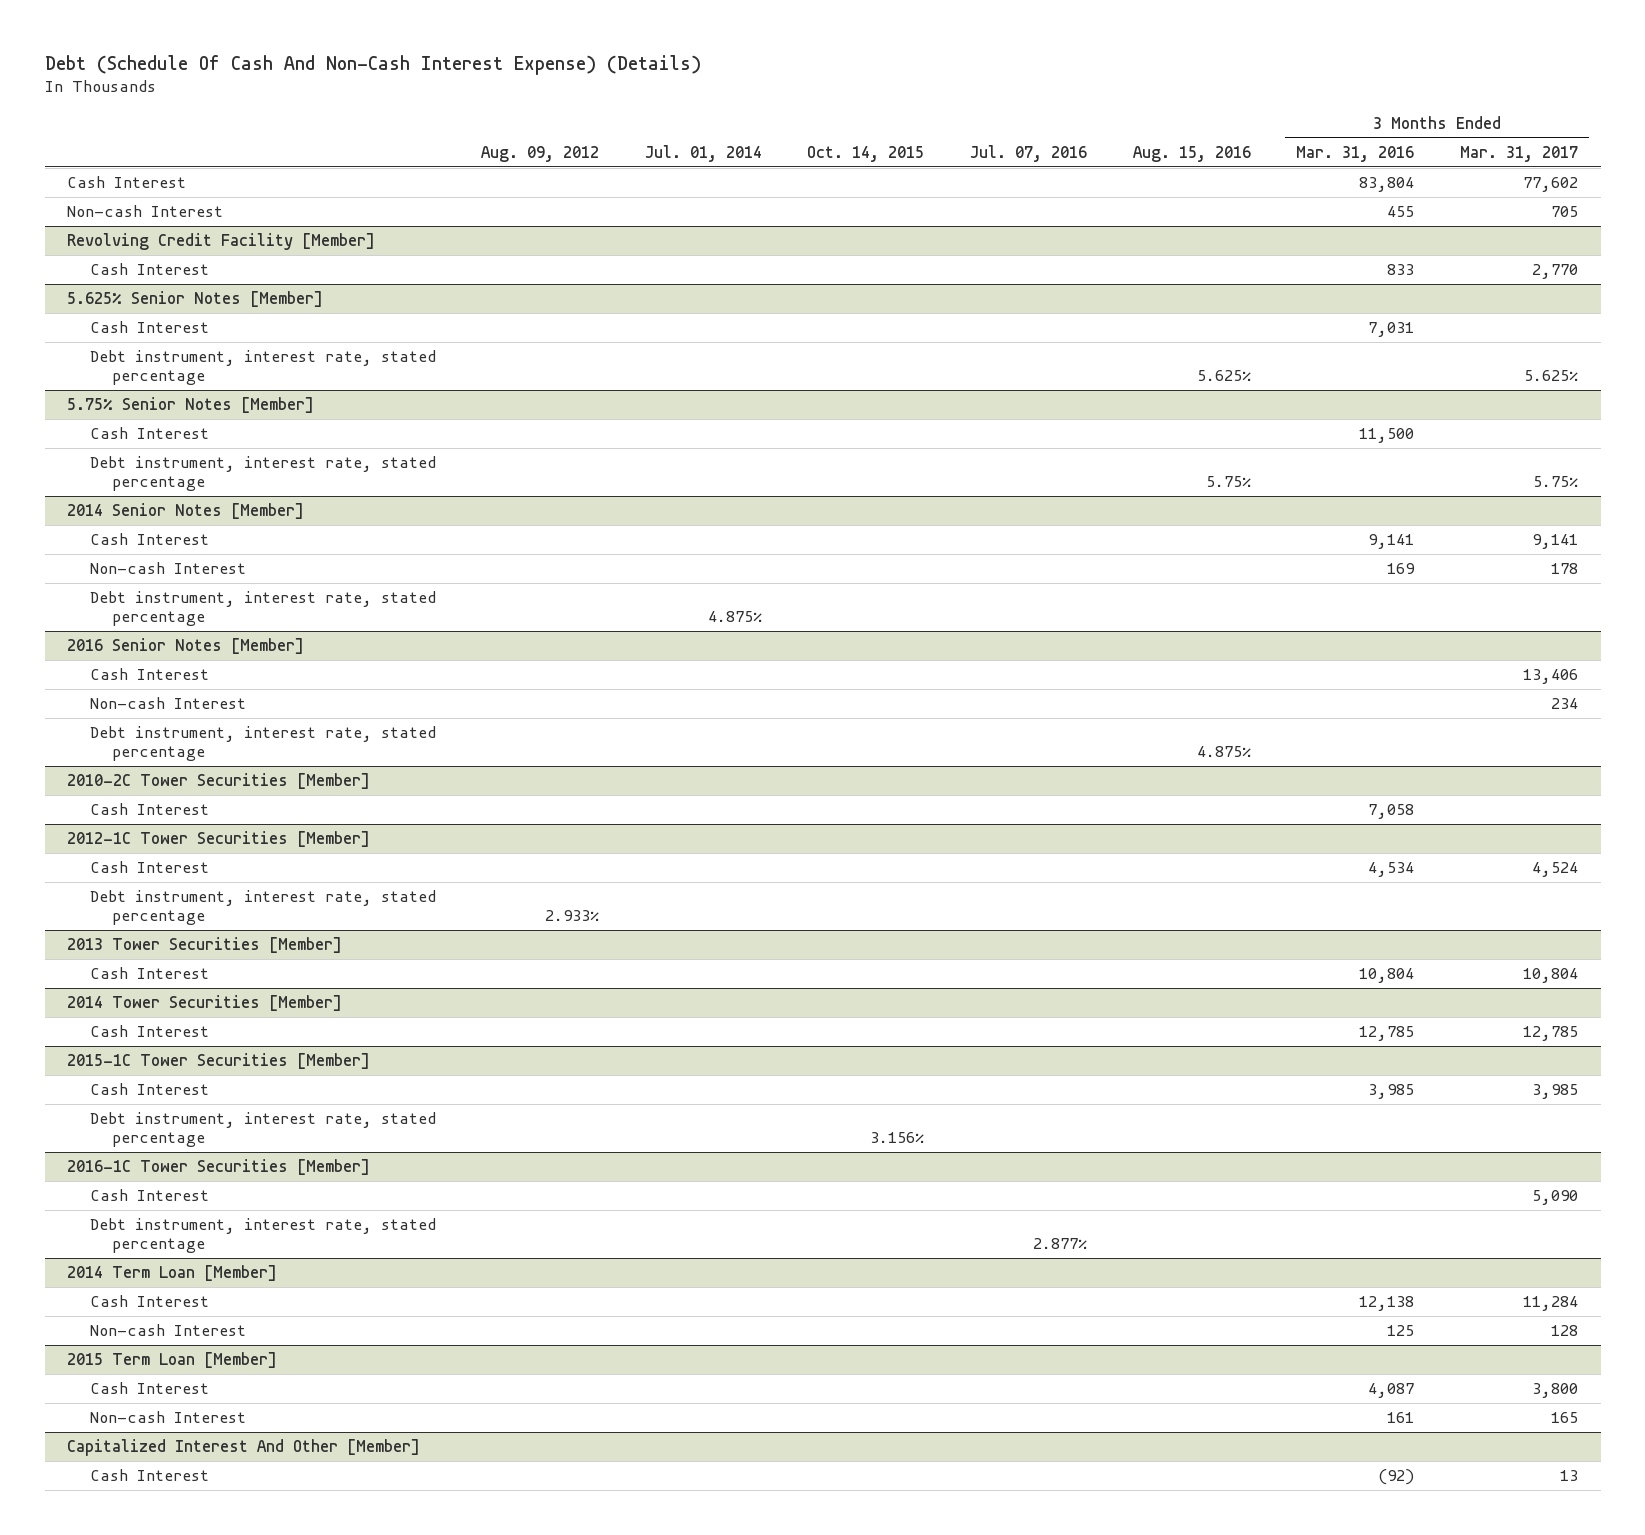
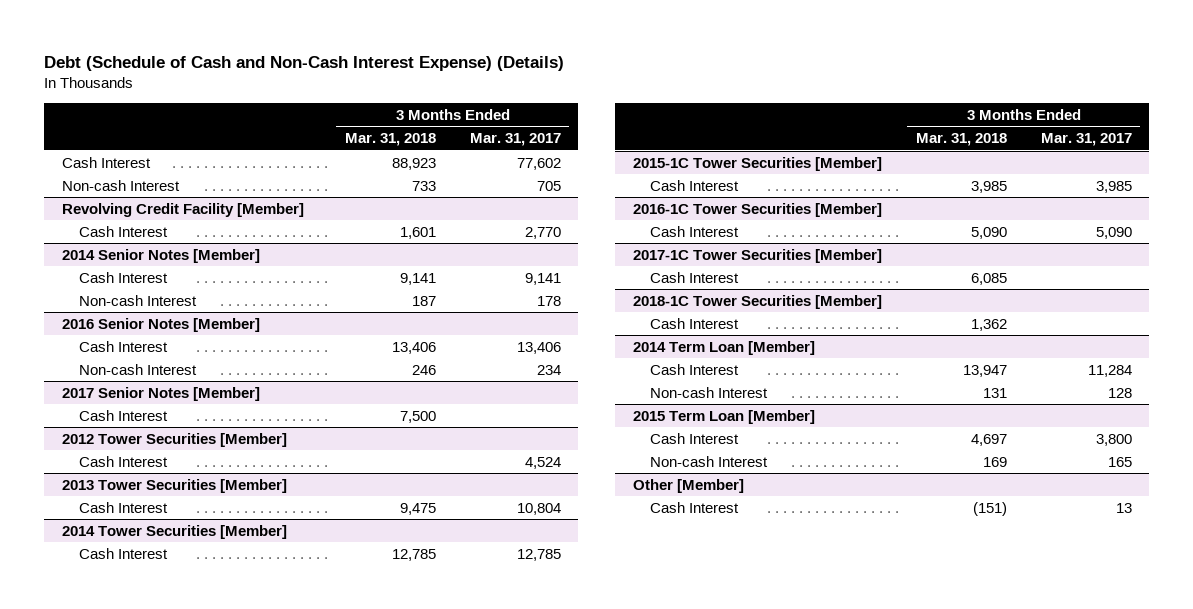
[44,55,701,76] Debt (Schedule Of Cash And Non-Cash Interest Expense) (Details) -> [44,55,565,71] Debt (Schedule of Cash and Non-Cash Interest Expense) (Details)
[481,145,600,162] Aug. 09, 2012 -> none
[644,144,762,162] Jul. 01, 2014 -> none
[807,145,925,162] Oct. 14, 2015 -> none
[969,144,1087,162] Jul. 07, 2016 -> none
[1132,145,1251,162] Aug. 15, 2016 -> none
[1296,145,1415,162] Mar. 31, 2016 -> none
none -> [344,133,436,147] Mar. 31, 2018
[67,291,324,308] 5.625% Senior Notes [Member] -> none
[89,321,209,334] Cash Interest -> none
[89,350,436,386] Debt instrument, interest rate, stated percentage -> none
[67,397,315,414] 5.75% Senior Notes [Member] -> none
[89,427,209,440] Cash Interest -> none
[89,456,436,492] Debt instrument, interest rate, stated percentage -> none
[89,591,436,627] Debt instrument, interest rate, stated percentage -> none
[89,726,436,762] Debt instrument, interest rate, stated percentage -> none
[67,773,371,790] 2010-2C Tower Securities [Member] -> none
none -> [61,386,260,401] 2017 Senior Notes [Member]
[67,831,371,848] 2012-1C Tower Securities [Member] -> [61,432,287,447] 2012 Tower Securities [Member]
[89,890,436,926] Debt instrument, interest rate, stated percentage -> none
[89,1112,436,1148] Debt instrument, interest rate, stated percentage -> none
[89,1218,436,1254] Debt instrument, interest rate, stated percentage -> none
none -> [632,248,882,263] 2017-1C Tower Securities [Member]
none -> [650,271,740,283] Cash Interest
none -> [632,294,882,309] 2018-1C Tower Securities [Member]
none -> [650,317,740,329] Cash Interest
[67,1439,421,1457] Capitalized Interest And Other [Member] -> none
none -> [632,478,744,493] Other [Member]

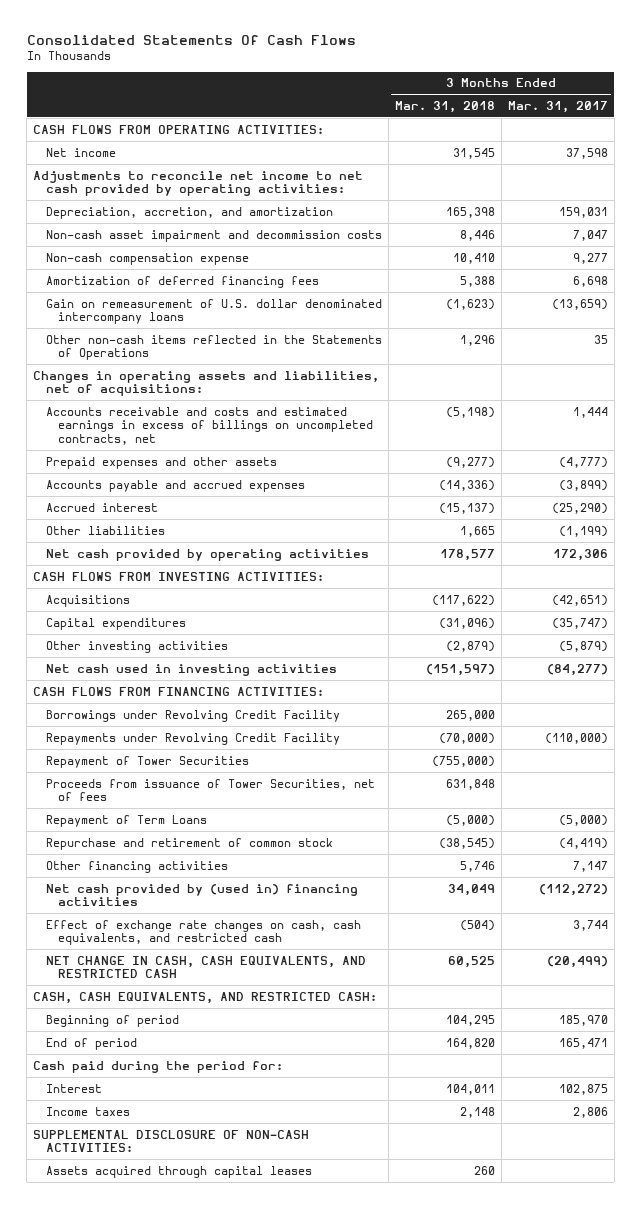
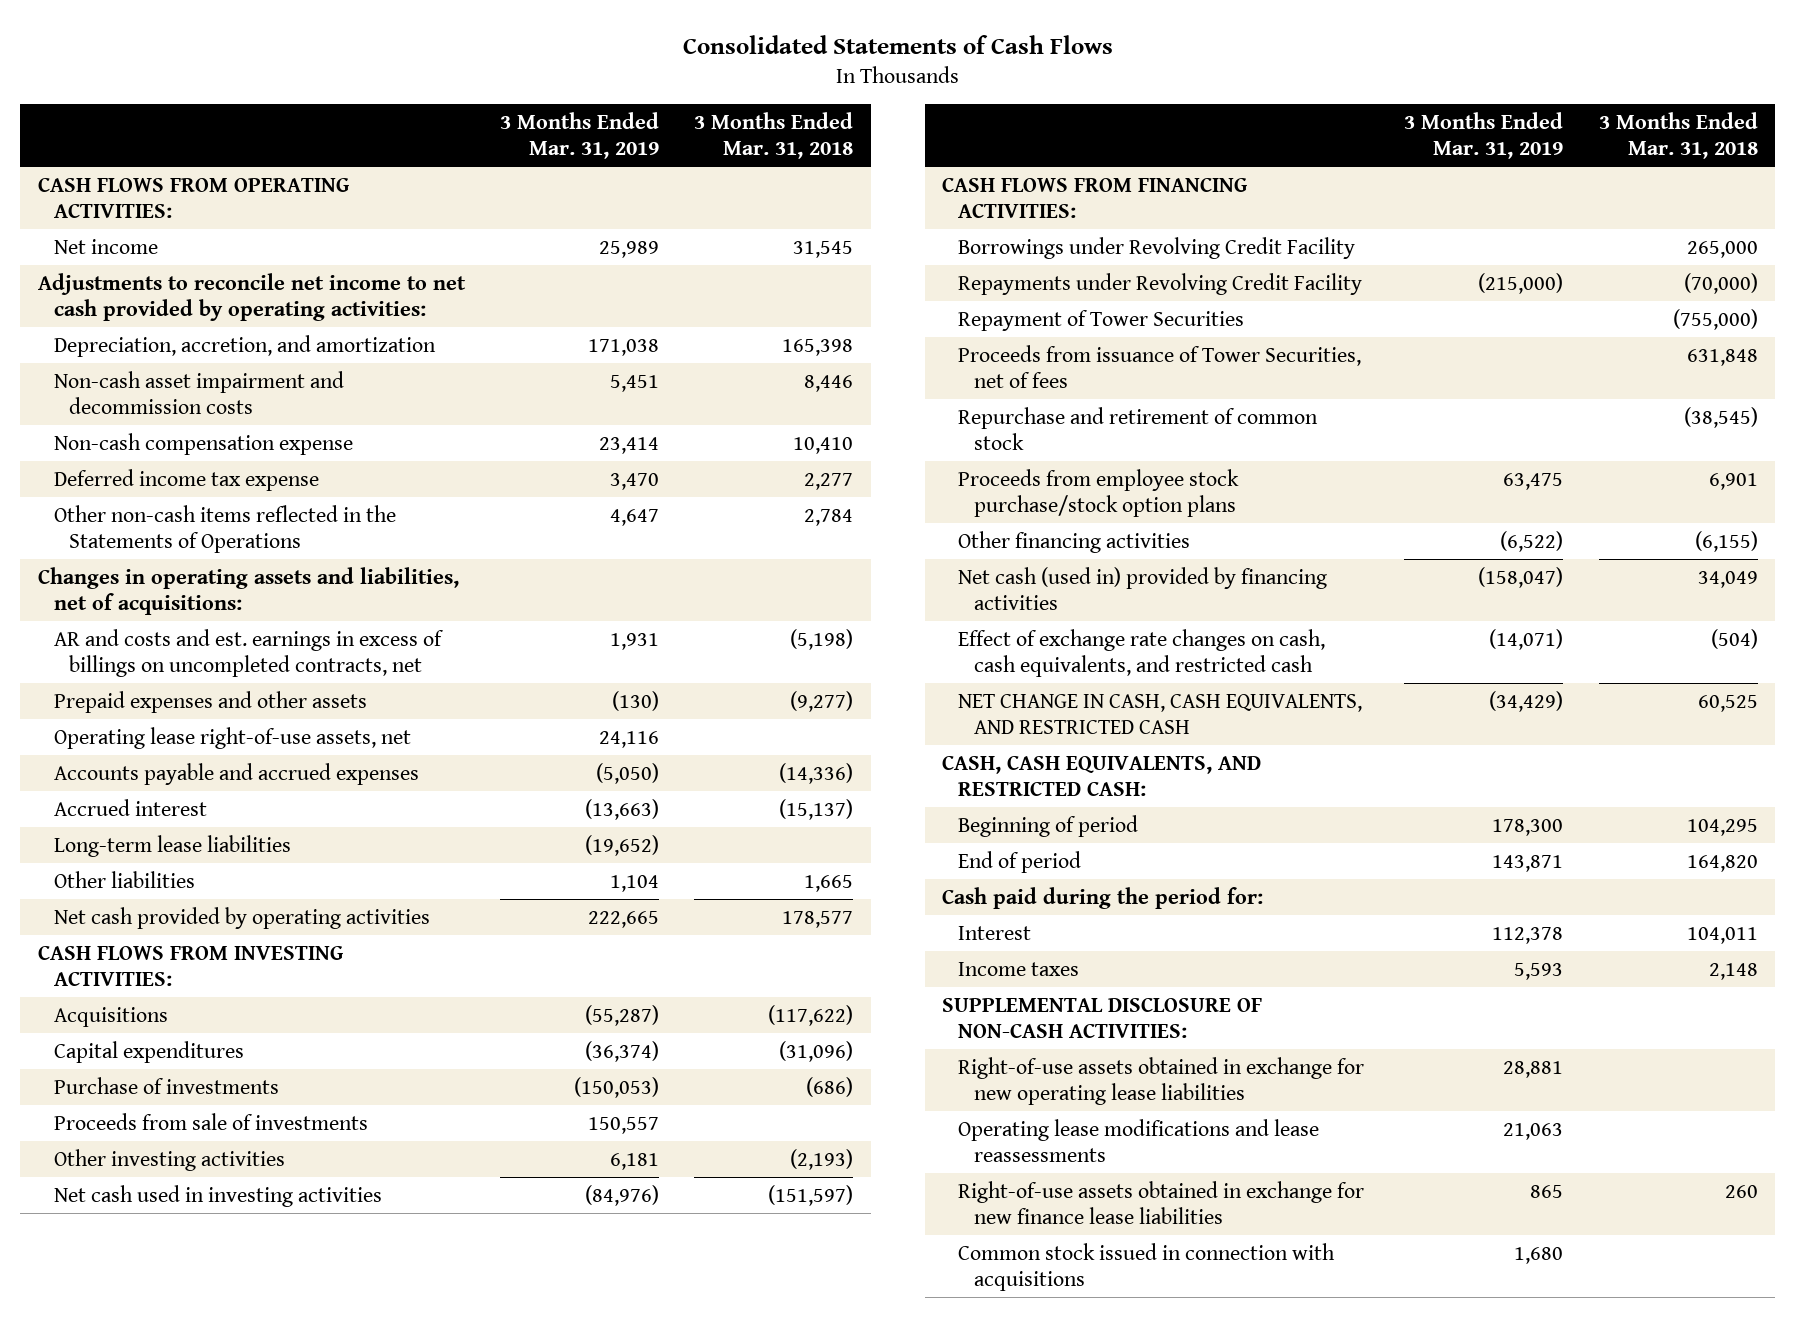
[26,34,356,45] Consolidated Statements Of Cash Flows -> [682,34,1113,54] Consolidated Statements of Cash Flows
[507,100,608,113] Mar. 31, 2017 -> none
none -> [500,111,660,160] 3 Months Ended Mar. 31, 2019
[45,275,319,288] Amortization of deferred financing fees -> none
[45,298,382,325] Gain on remeasurement of U.S. dollar denominated intercompany loans -> none
none -> [53,468,319,491] Deferred income tax expense
[459,334,495,346] 1,296 -> [804,508,854,526] 2,784
[45,406,373,445] Accounts receivable and costs and estimated earnings in excess of billings on uncompleted contracts, net -> [53,628,444,677] AR and costs and est. earnings in excess of billings on uncompleted contracts, net
none -> [53,726,411,749] Operating lease right-of-use assets, net
none -> [53,834,291,857] Long-term lease liabilities
none -> [53,1076,279,1094] Purchase of investments
none -> [53,1112,368,1130] Proceeds from sale of investments
[445,640,495,652] (2,879) -> [790,1148,854,1170] (2,193)
[45,814,207,827] Repayment of Term Loans -> none
none -> [957,468,1239,517] Proceeds from employee stock purchase/stock option plans
[459,860,495,872] 5,746 -> [1694,530,1758,552] (6,155)
[45,883,358,907] Net cash provided by (used in) financing activities -> [957,566,1327,610] Net cash (used in) provided by financing activities
[45,1165,312,1178] Assets acquired through capital leases -> none
none -> [957,1056,1364,1105] Right-of-use assets obtained in exchange for new operating lease liabilities
none -> [957,1118,1319,1162] Operating lease modifications and lease reassessments
none -> [957,1180,1364,1224] Right-of-use assets obtained in exchange for new finance lease liabilities
none -> [957,1242,1335,1291] Common stock issued in connection with acquisitions

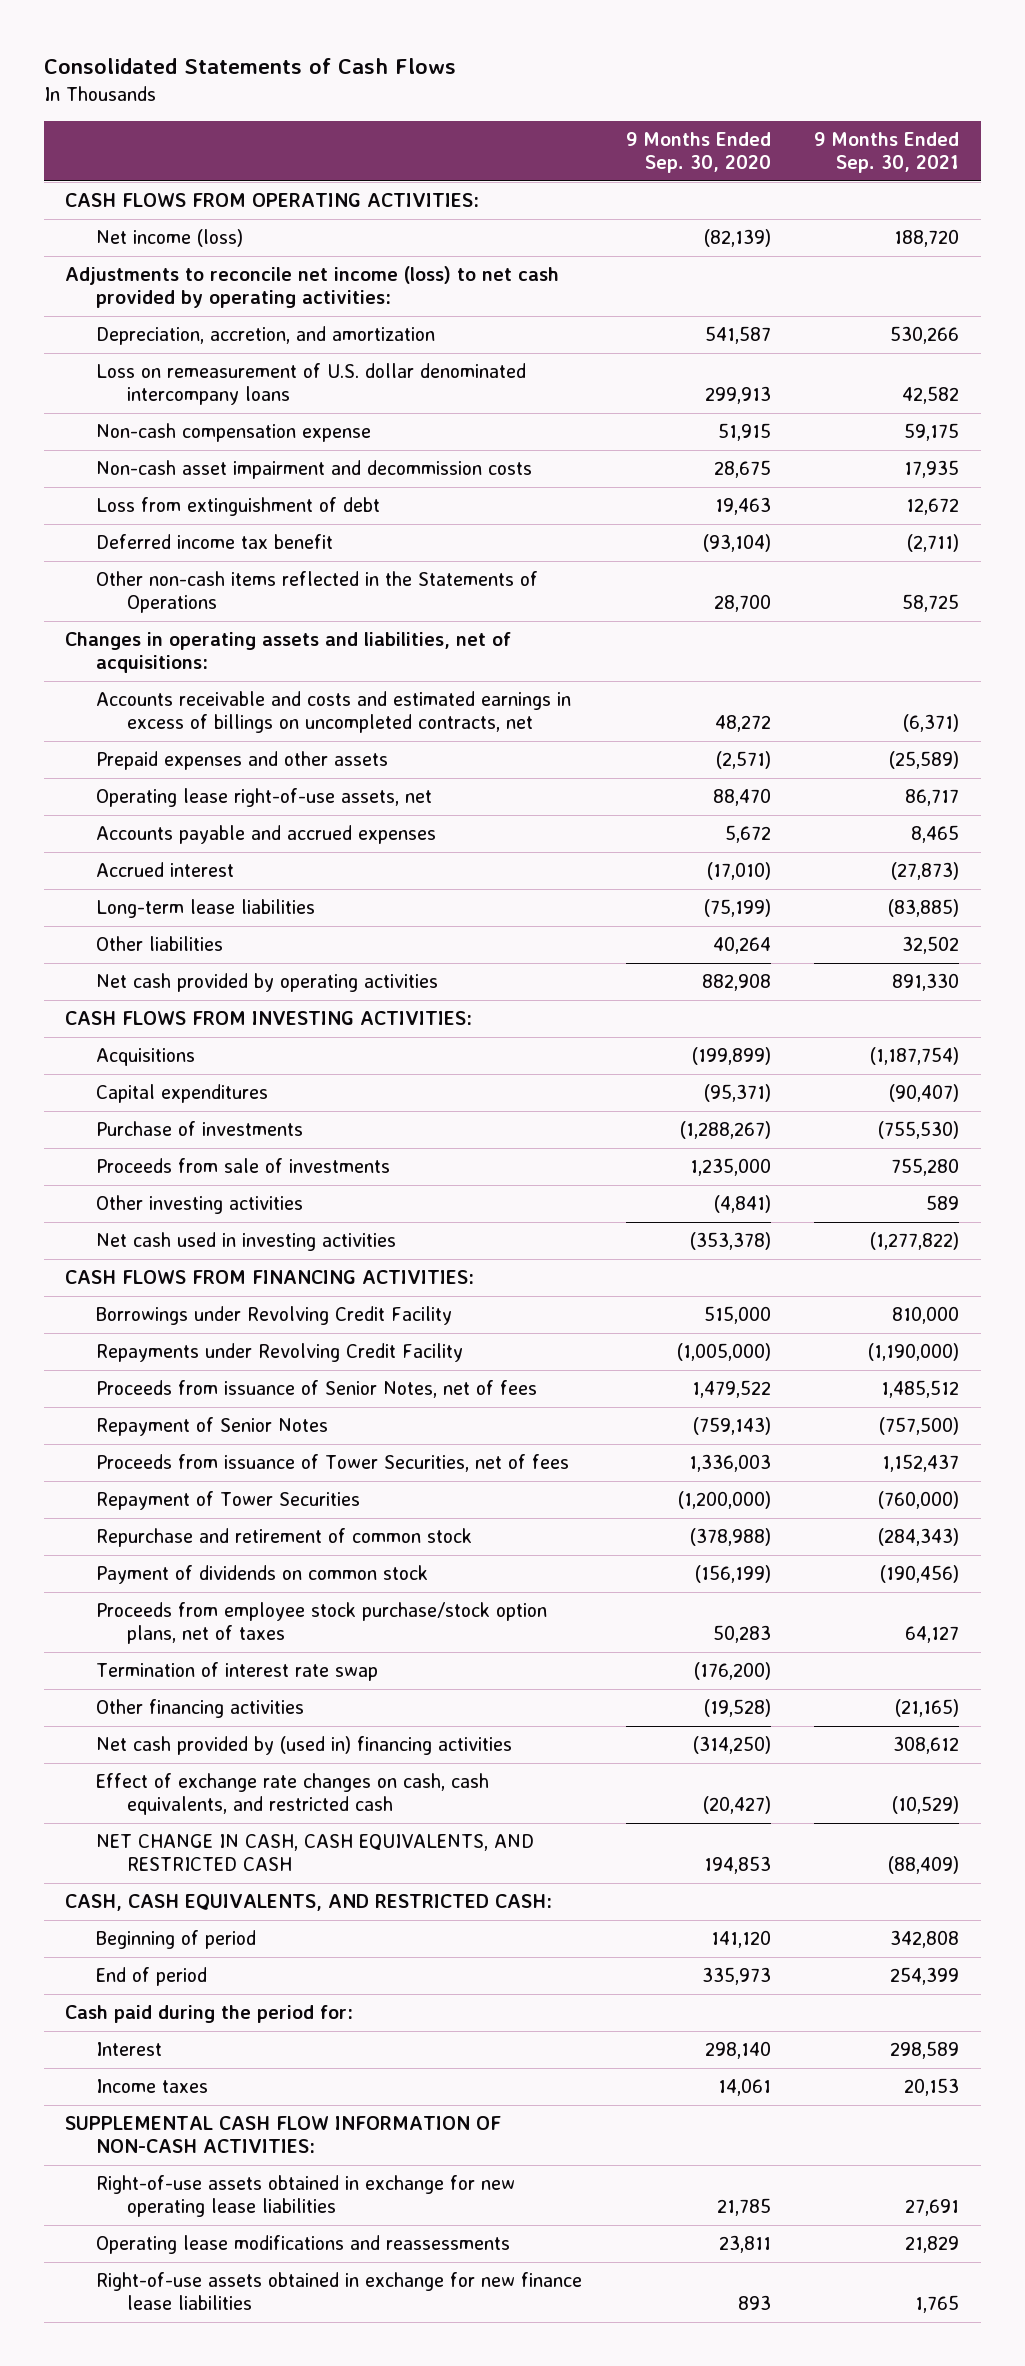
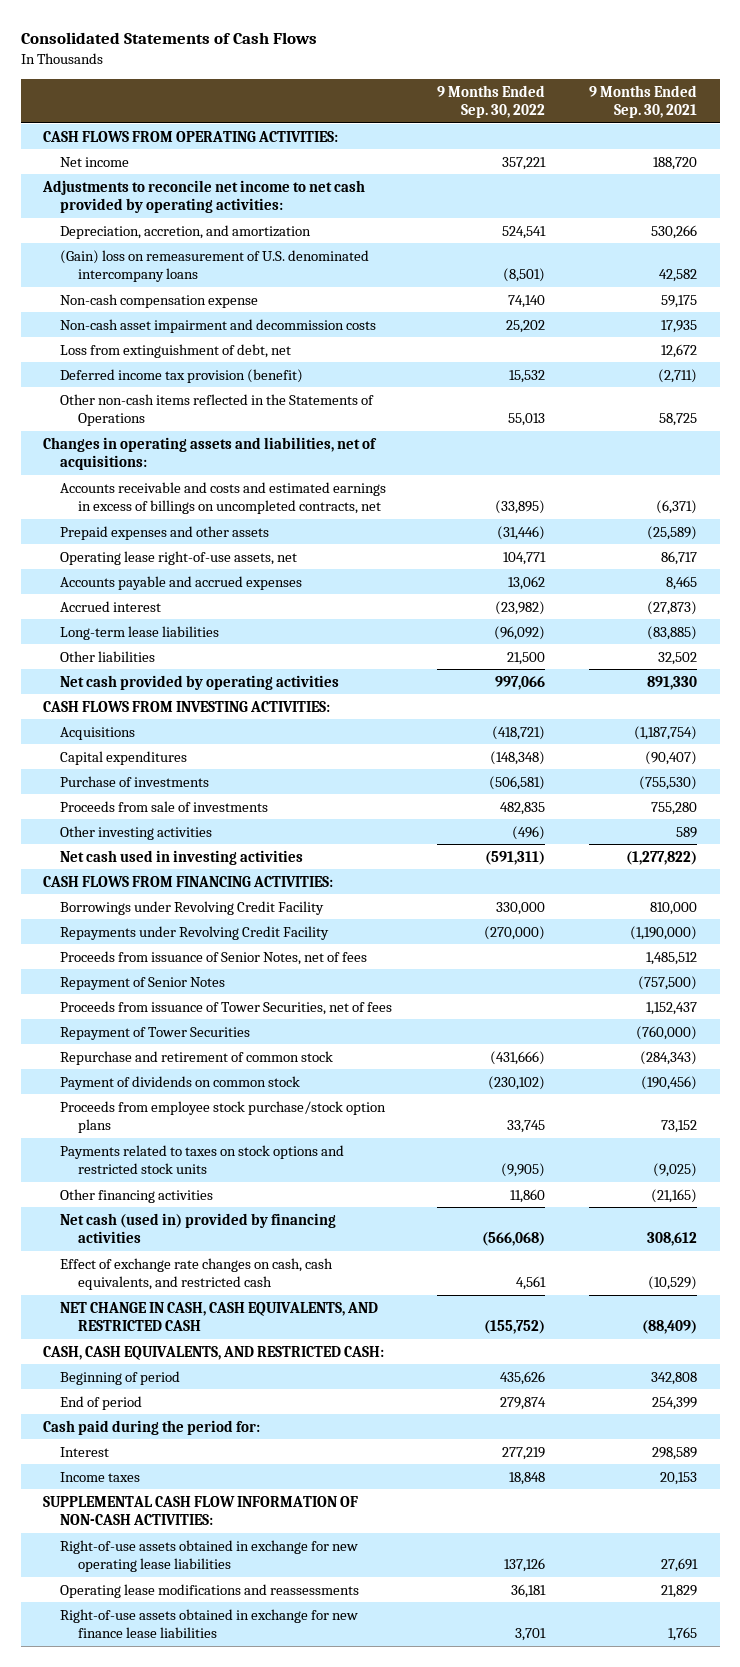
[625,131,771,174] 9 Months Ended Sep. 30, 2020 -> none
none -> [436,84,545,119] 9 Months Ended Sep. 30, 2022
[96,229,244,248] Net income (loss) -> [60,156,130,167] Net income
[65,266,560,309] Adjustments to reconcile net income (loss) to net cash provided by operating activities: -> [41,179,365,214] Adjustments to reconcile net income to net cash provided by operating activities:
[96,363,527,406] Loss on remeasurement of U.S. dollar denominated intercompany loans -> [60,249,370,283] (Gain) loss on remeasurement of U.S. denominated intercompany loans
[96,497,381,517] Loss from extinguishment of debt -> [60,343,292,358] Loss from extinguishment of debt, net
[96,534,334,550] Deferred income tax benefit -> [60,368,304,383] Deferred income tax provision (benefit)
[96,1662,379,1682] Termination of interest rate swap -> none
[96,1602,548,1645] Proceeds from employee stock purchase/stock option plans, net of taxes -> [60,1100,387,1134] Proceeds from employee stock purchase/stock option plans
[905,1626,960,1644] 64,127 -> [661,1120,698,1134] 73,152
none -> [60,1144,345,1175] Payments related to taxes on stock options and restricted stock units
[96,1736,513,1756] Net cash provided by (used in) financing activities -> [60,1212,337,1244] Net cash (used in) provided by financing activities

